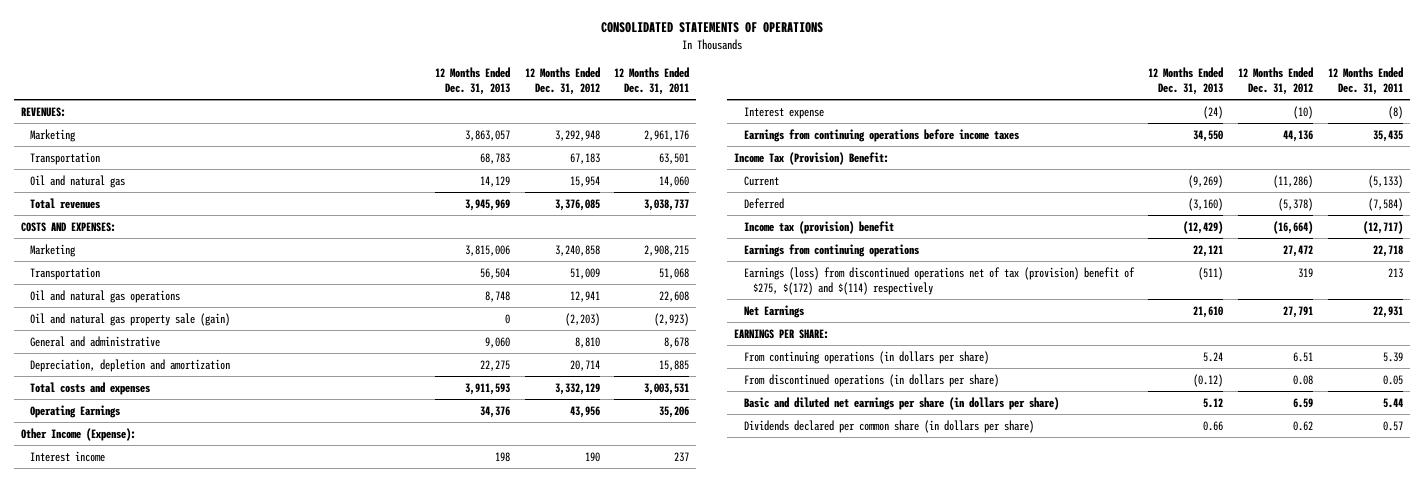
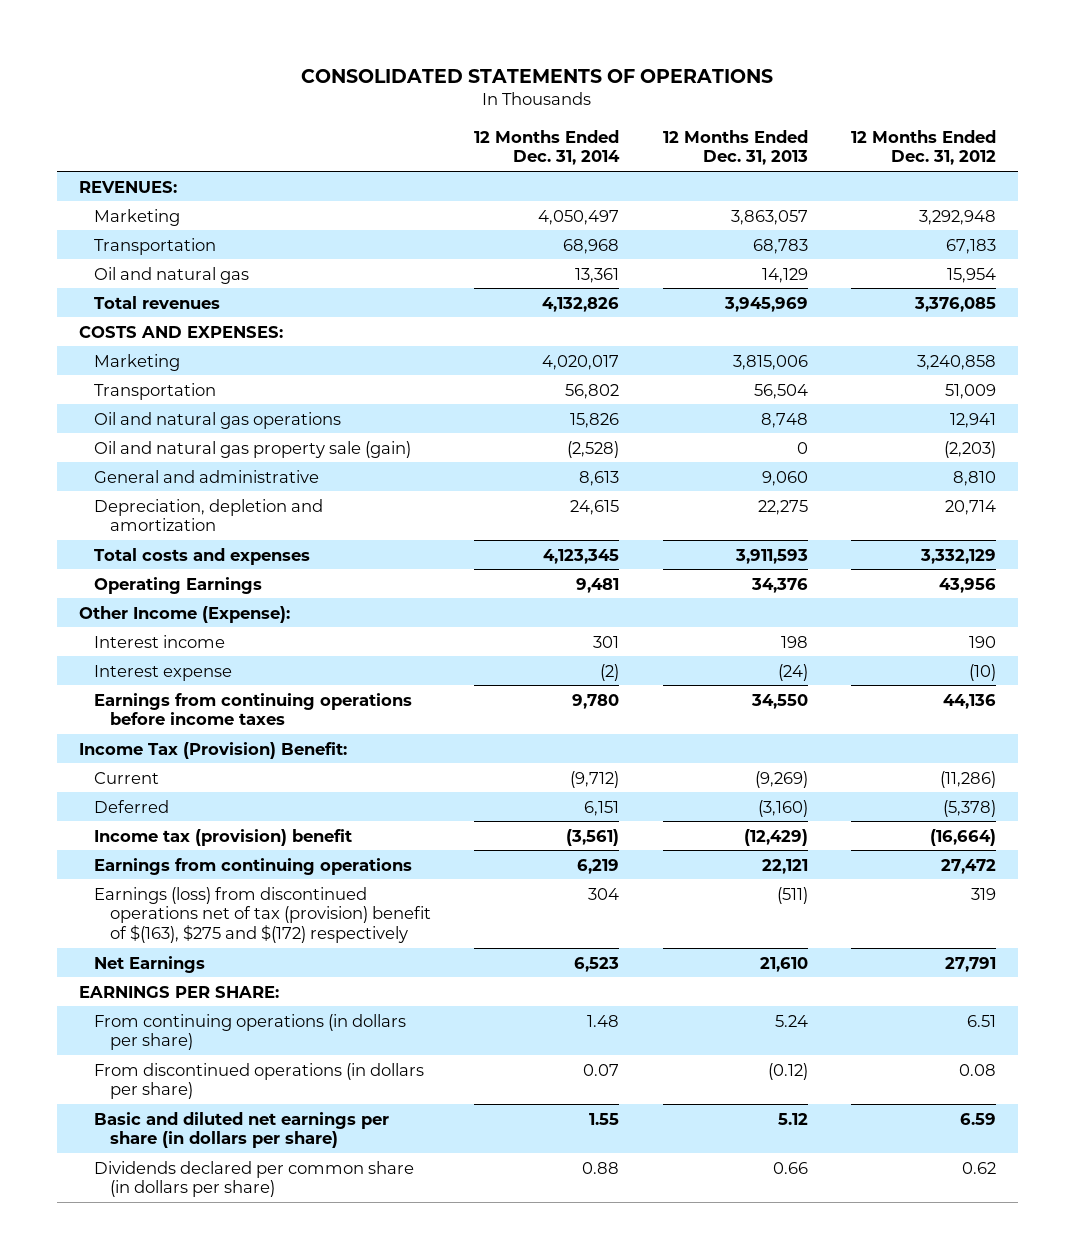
[614,67,690,95] 12 Months Ended Dec. 31, 2011 -> none
none -> [474,129,621,166] 12 Months Ended Dec. 31, 2014
[743,266,1135,295] Earnings (loss) from discontinued operations net of tax (provision) benefit of $275, $(172) and $(114) respectively -> [94,886,432,943] Earnings (loss) from discontinued operations net of tax (provision) benefit of $(163), $275 and $(172) respectively

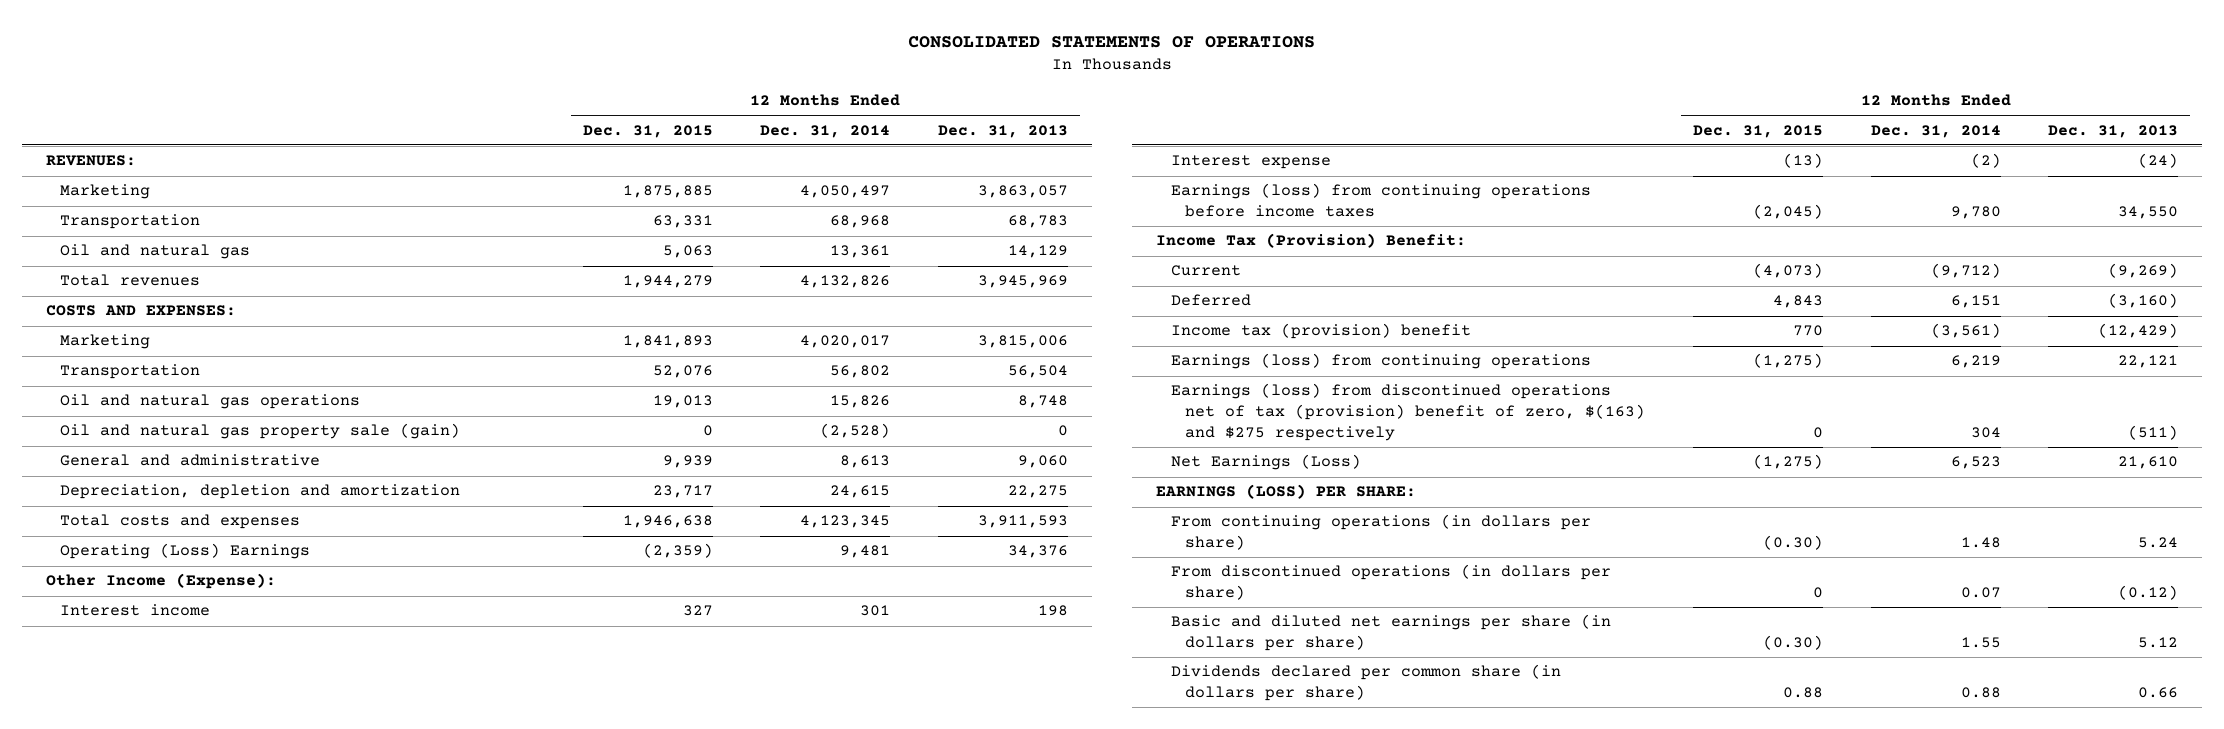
[851,129,997,166] 12 Months Ended Dec. 31, 2012 -> none
none -> [582,124,713,138] Dec. 31, 2015
[94,576,263,594] Operating Earnings -> [60,543,311,560] Operating (Loss) Earnings
[94,692,413,726] Earnings from continuing operations before income taxes -> [1170,183,1591,218] Earnings (loss) from continuing operations before income taxes
[94,857,413,875] Earnings from continuing operations -> [1170,353,1591,370] Earnings (loss) from continuing operations
[94,886,432,943] Earnings (loss) from discontinued operations net of tax (provision) benefit of $(163), $275 and $(172) respectively -> [1170,383,1646,441] Earnings (loss) from discontinued operations net of tax (provision) benefit of zero, $(163) and $275 respectively
[94,955,206,973] Net Earnings -> [1170,454,1361,471] Net Earnings (Loss)
[78,985,279,998] EARNINGS PER SHARE: -> [1156,484,1417,500] EARNINGS (LOSS) PER SHARE:

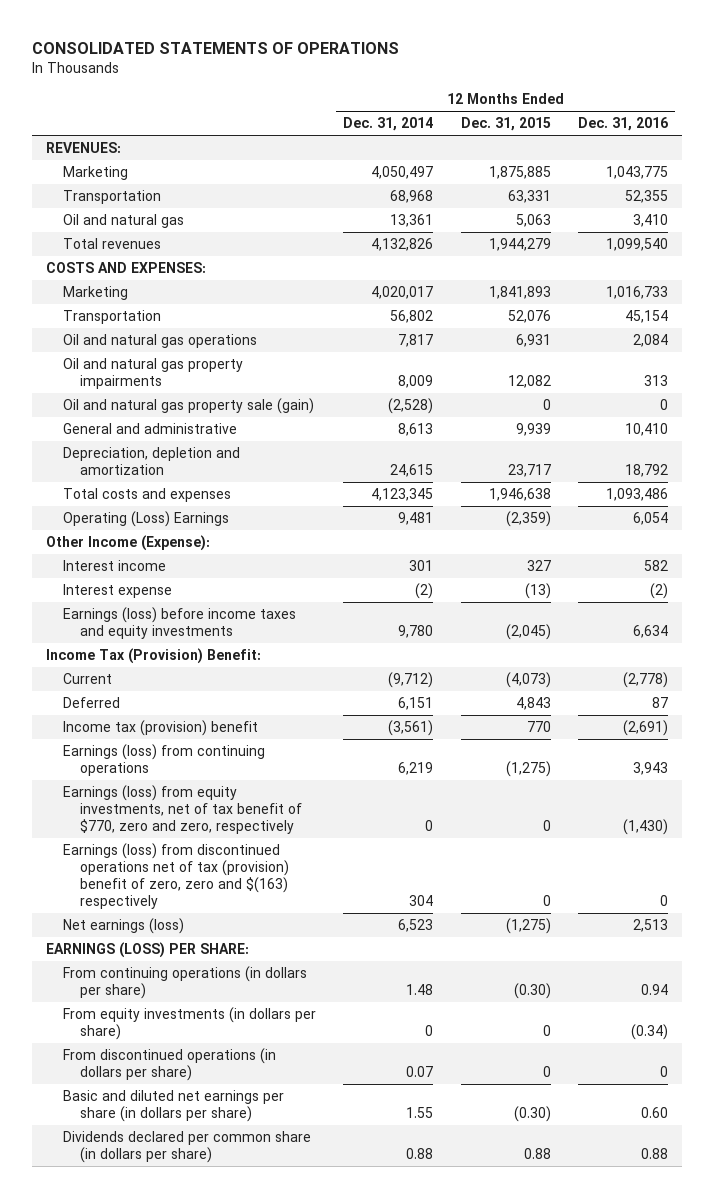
[937,124,1068,138] Dec. 31, 2013 -> none
none -> [578,117,669,132] Dec. 31, 2016
[652,395,713,409] 19,013 -> [515,334,551,348] 6,931
[830,395,891,409] 15,826 -> [398,334,434,348] 7,817
none -> [62,358,243,390] Oil and natural gas property impairments
[1170,183,1591,218] Earnings (loss) from continuing operations before income taxes -> [62,607,296,640] Earnings (loss) before income taxes and equity investments
none -> [62,785,302,835] Earnings (loss) from equity investments, net of tax benefit of $770, zero and zero, respectively
[1170,383,1646,441] Earnings (loss) from discontinued operations net of tax (provision) benefit of zero, $(163) and $275 respectively -> [62,843,289,910] Earnings (loss) from discontinued operations net of tax (provision) benefit of zero, zero and $(163) respectively
[1170,454,1361,471] Net Earnings (Loss) -> [62,918,184,935] Net earnings (loss)
none -> [62,1007,316,1041] From equity investments (in dollars per share)

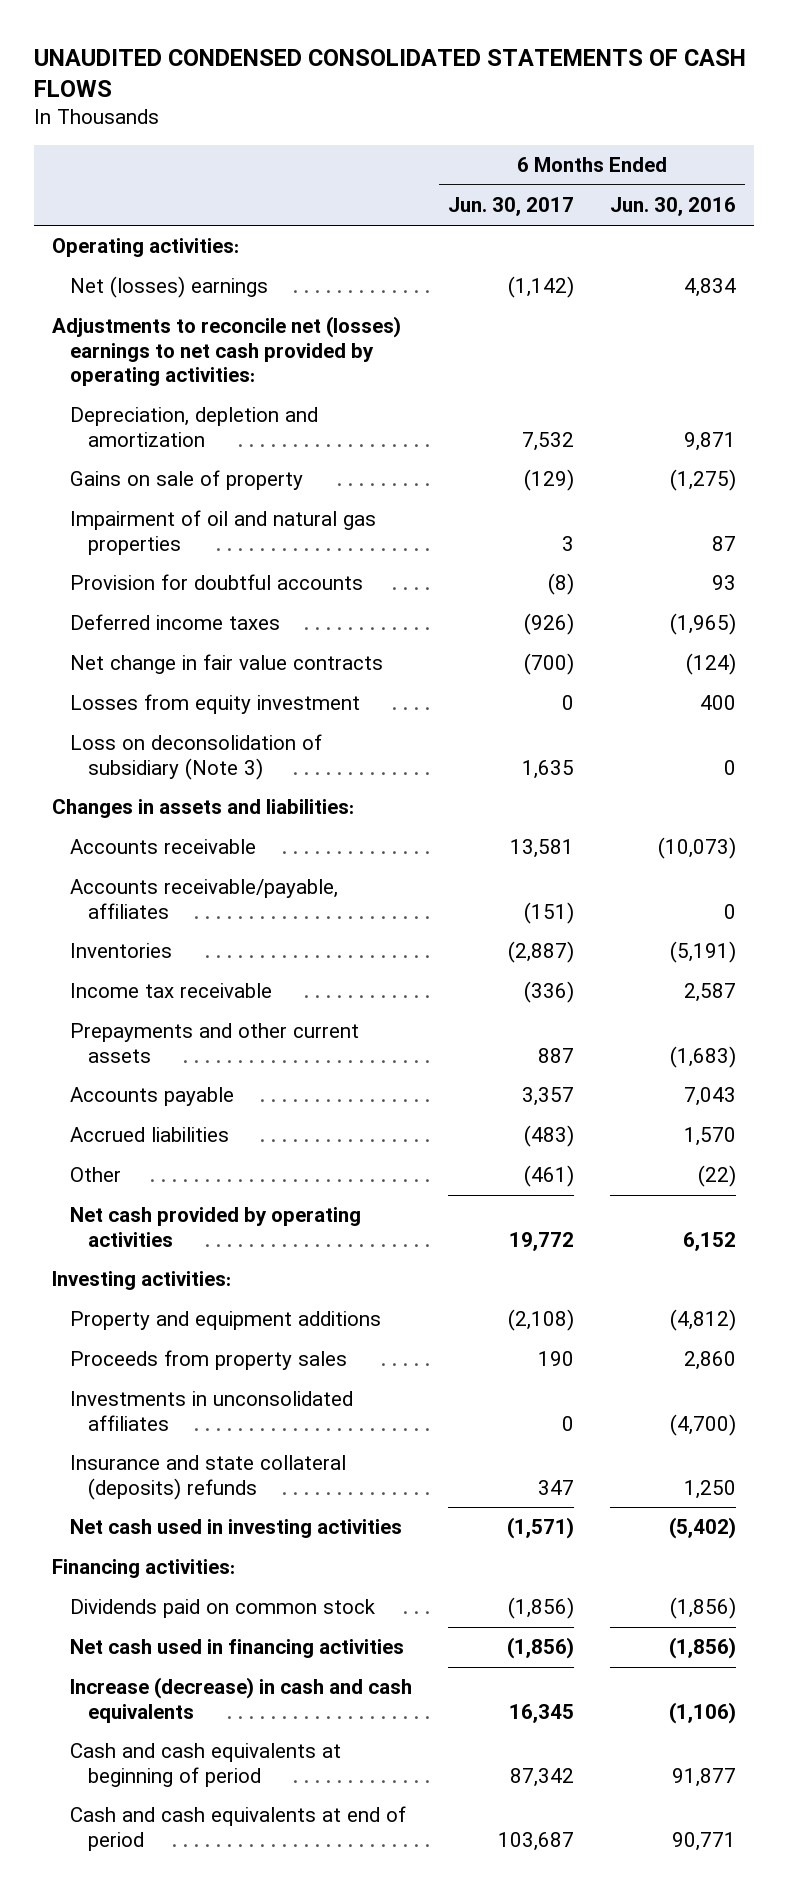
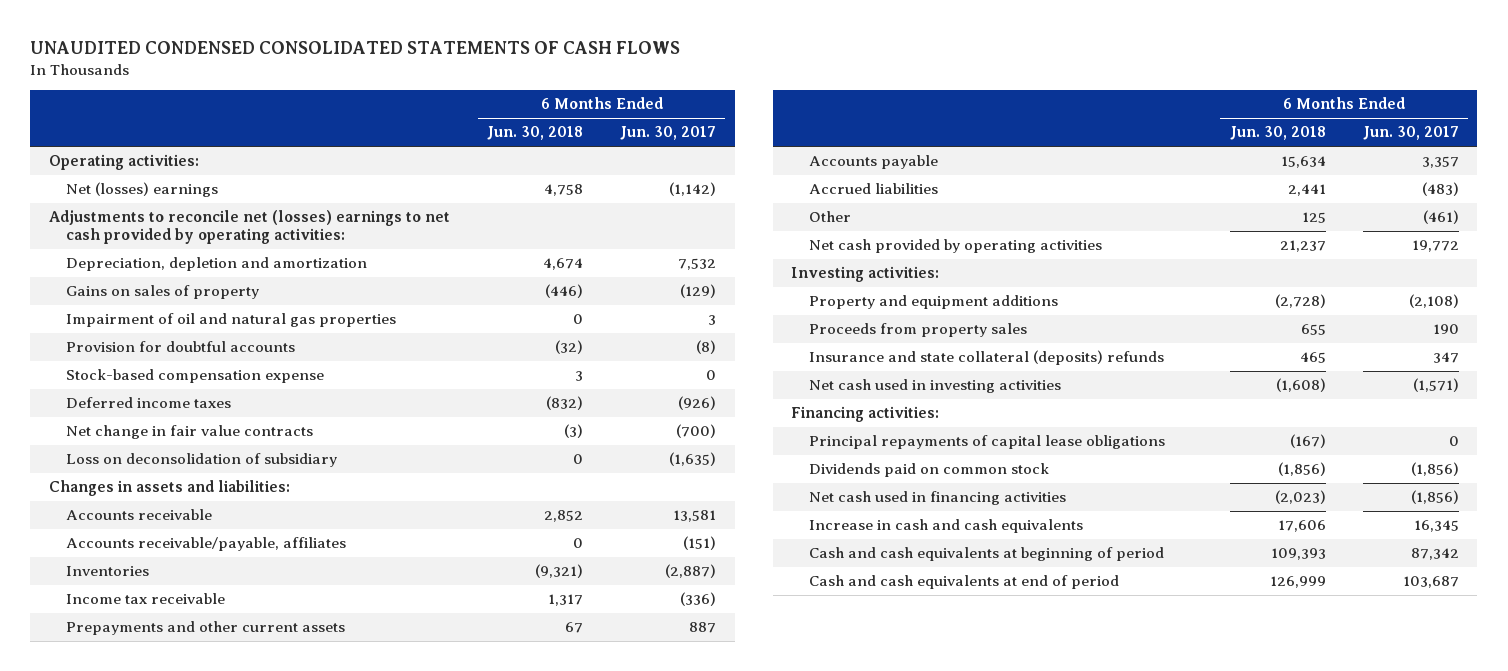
[609,197,736,217] Jun. 30, 2016 -> none
none -> [486,126,583,141] Jun. 30, 2018
[70,470,304,491] Gains on sale of property -> [66,285,260,300] Gains on sales of property
none -> [66,369,325,384] Stock-based compensation expense
[70,694,361,715] Losses from equity investment -> none
[70,734,323,780] Loss on deconsolidation of subsidiary (Note 3) -> [66,453,338,468] Loss on deconsolidation of subsidiary
[521,759,574,779] 1,635 -> [669,452,717,467] (1,635)
[70,1391,354,1431] Investments in unconsolidated affiliates -> none
none -> [808,435,1165,450] Principal repayments of capital lease obligations
[70,1677,413,1723] Increase (decrease) in cash and cash equivalents -> [808,519,1083,534] Increase in cash and cash equivalents

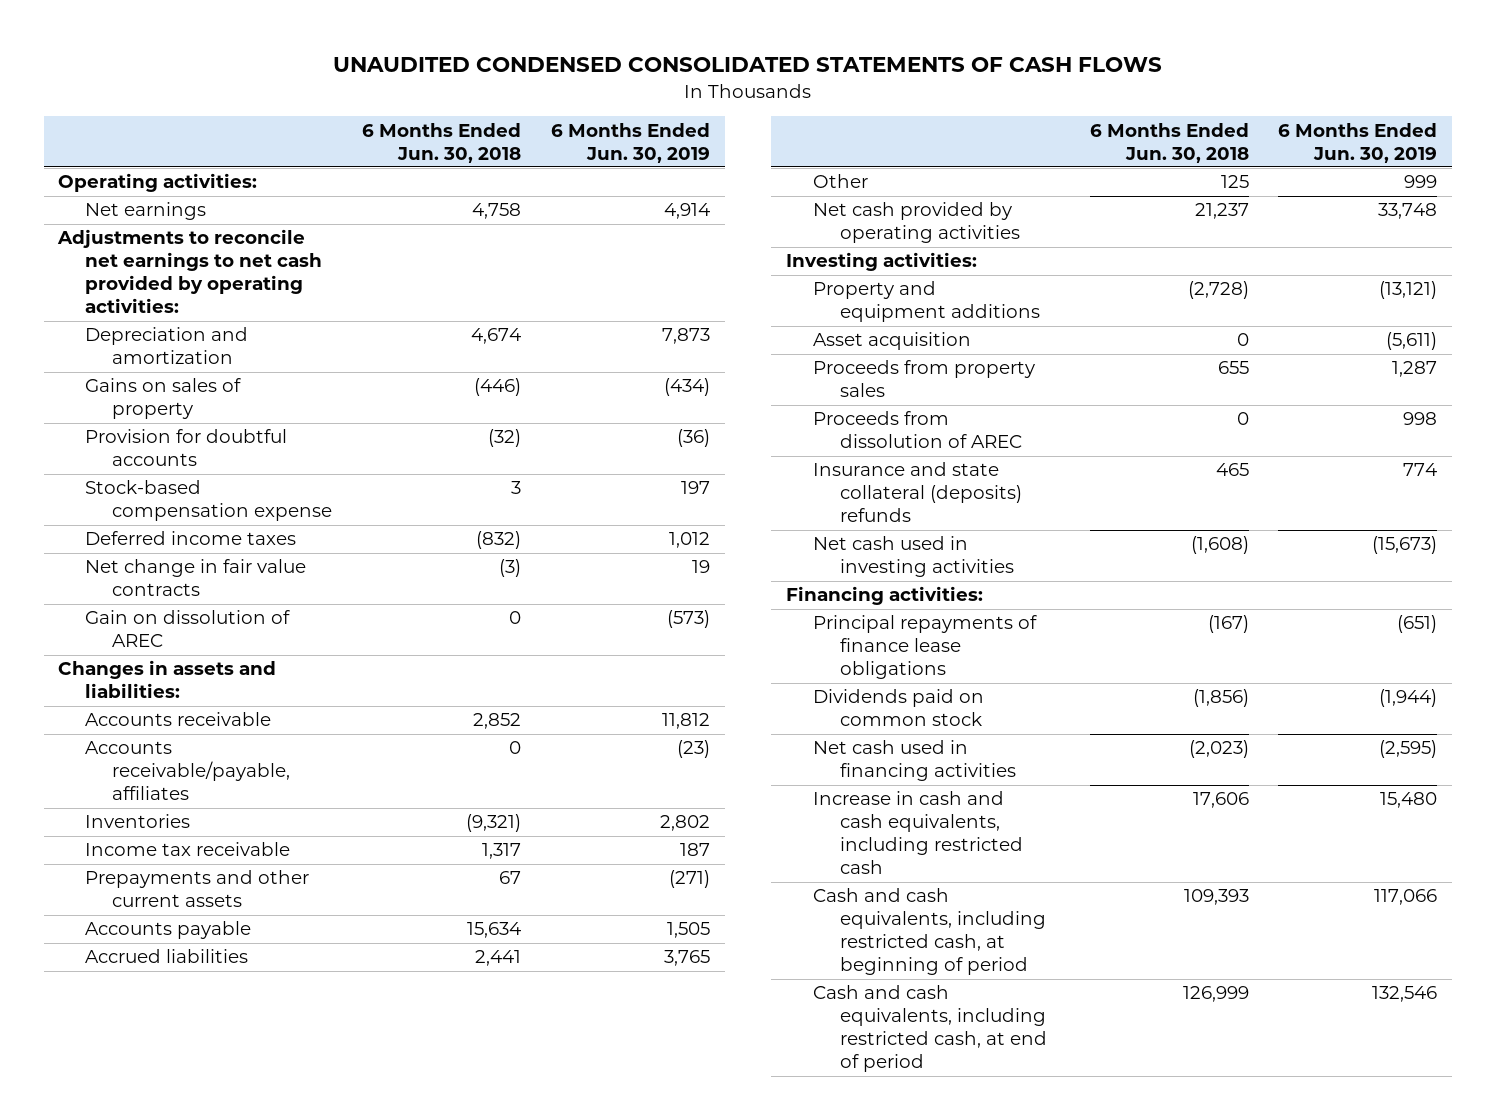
[620,126,717,141] Jun. 30, 2017 -> none
none -> [550,122,710,163] 6 Months Ended Jun. 30, 2019
[66,182,219,198] Net (losses) earnings -> [85,202,207,221] Net earnings
[48,210,450,245] Adjustments to reconcile net (losses) earnings to net cash provided by operating activities: -> [57,229,323,314] Adjustments to reconcile net earnings to net cash provided by operating activities:
[66,257,368,272] Depreciation, depletion and amortization -> [85,327,249,365] Depreciation and amortization
[66,313,397,328] Impairment of oil and natural gas properties -> none
[66,453,338,468] Loss on deconsolidation of subsidiary -> [85,610,291,648] Gain on dissolution of AREC
none -> [813,332,972,351] Asset acquisition
none -> [813,411,1022,449] Proceeds from dissolution of AREC
[808,435,1165,450] Principal repayments of capital lease obligations -> [813,615,1038,680] Principal repayments of finance lease obligations
[808,519,1083,534] Increase in cash and cash equivalents -> [813,791,1023,875] Increase in cash and cash equivalents, including restricted cash
[808,547,1164,562] Cash and cash equivalents at beginning of period -> [813,888,1046,976] Cash and cash equivalents, including restricted cash, at beginning of period
[808,575,1119,590] Cash and cash equivalents at end of period -> [813,985,1047,1073] Cash and cash equivalents, including restricted cash, at end of period

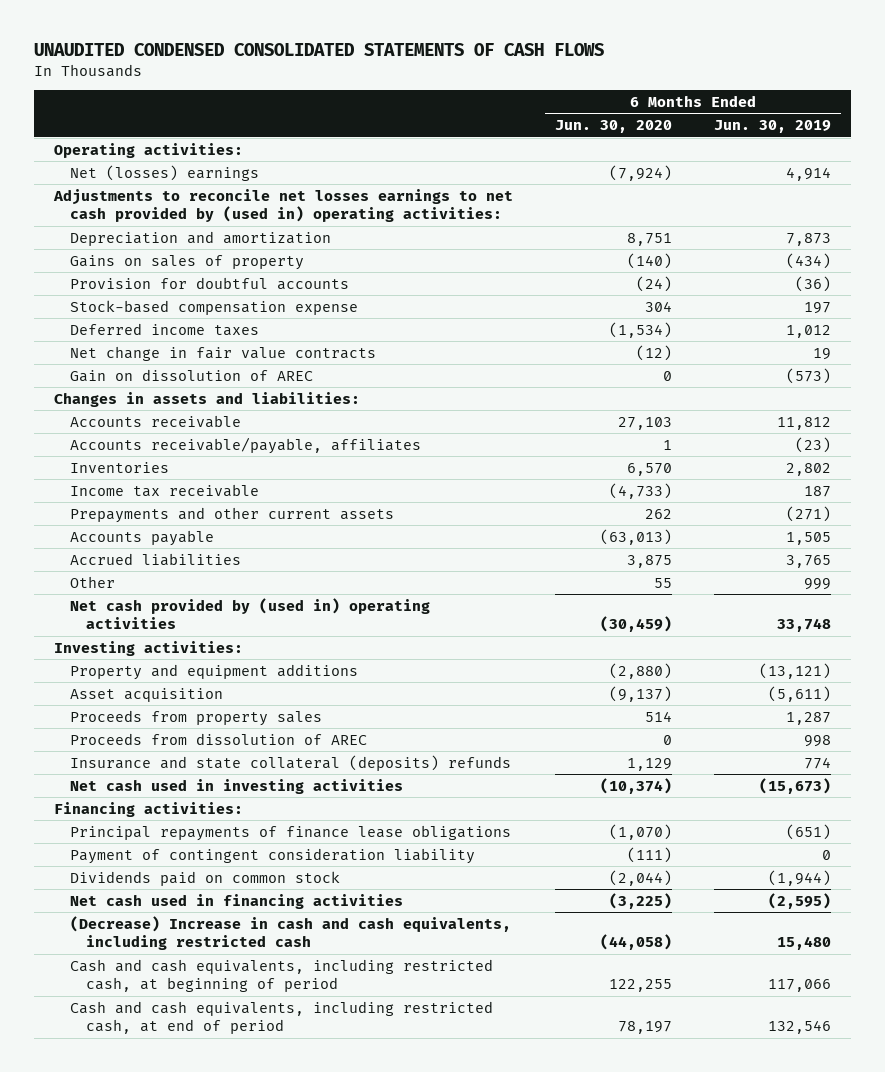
[362,122,522,163] 6 Months Ended Jun. 30, 2018 -> none
none -> [554,120,672,134] Jun. 30, 2020
[85,202,207,221] Net earnings -> [70,164,260,181] Net (losses) earnings
[57,229,323,314] Adjustments to reconcile net earnings to net cash provided by operating activities: -> [53,188,514,223] Adjustments to reconcile net losses earnings to net cash provided by (used in) operating activities:
[813,202,1020,244] Net cash provided by operating activities -> [70,597,431,630] Net cash provided by (used in) operating activities
none -> [70,847,476,864] Payment of contingent consideration liability
[813,791,1023,875] Increase in cash and cash equivalents, including restricted cash -> [70,915,512,951] (Decrease) Increase in cash and cash equivalents, including restricted cash

